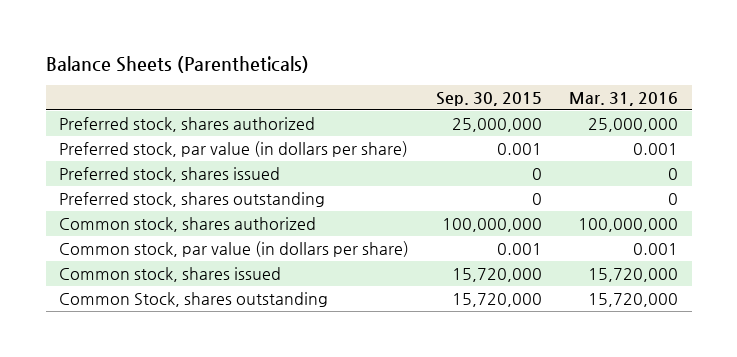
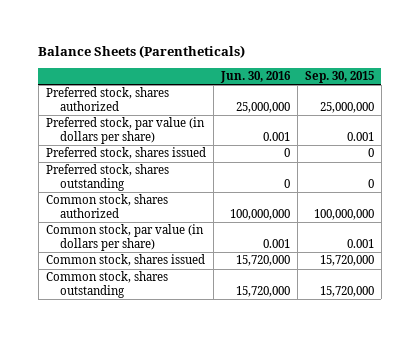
[569,91,679,106] Mar. 31, 2016 -> none
none -> [219,71,291,84] Jun. 30, 2016
[59,291,329,307] Common Stock, shares outstanding -> [45,271,168,299] Common stock, shares outstanding

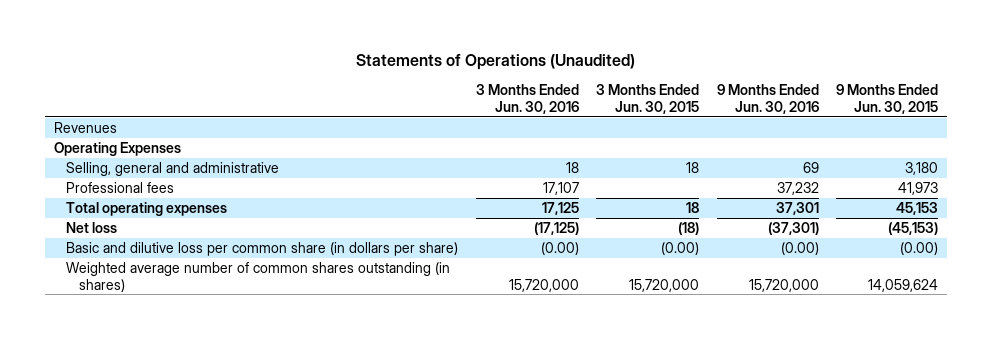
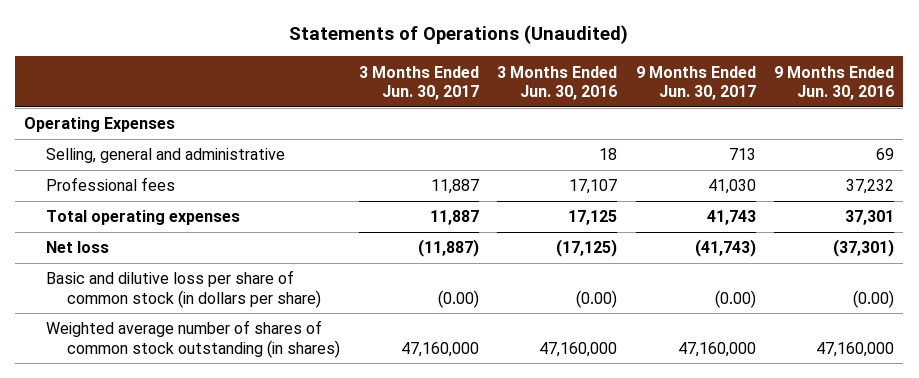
[596,84,700,114] 3 Months Ended Jun. 30, 2015 -> none
[836,84,939,114] 9 Months Ended Jun. 30, 2015 -> none
none -> [358,65,479,100] 3 Months Ended Jun. 30, 2017
none -> [635,65,756,100] 9 Months Ended Jun. 30, 2017
[53,122,117,134] Revenues -> none
[66,242,459,257] Basic and dilutive loss per common share (in dollars per share) -> [45,270,322,308] Basic and dilutive loss per share of common stock (in dollars per share)
[66,262,451,292] Weighted average number of common shares outstanding (in shares) -> [45,320,341,358] Weighted average number of shares of common stock outstanding (in shares)
[508,278,579,292] 15,720,000 -> [539,341,618,357] 47,160,000
[748,278,819,292] 15,720,000 -> [816,341,895,357] 47,160,000

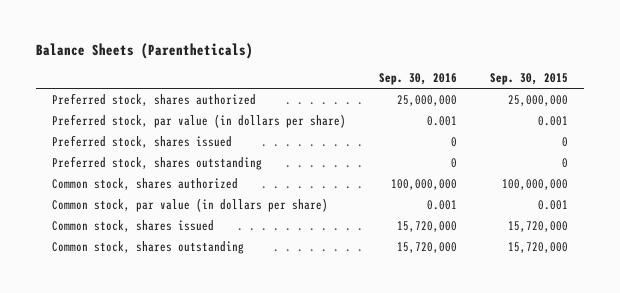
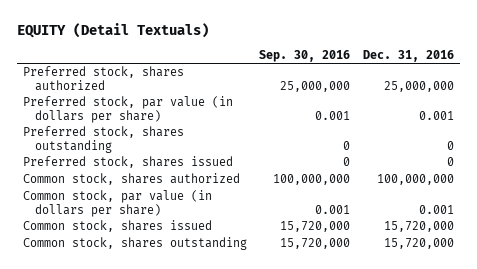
[35,43,253,60] Balance Sheets (Parentheticals) -> [16,22,209,38] EQUITY (Detail Textuals)
[489,73,568,86] Sep. 30, 2015 -> none
none -> [362,49,454,62] Dec. 31, 2016
[52,134,233,148] Preferred stock, shares issued -> [23,156,234,169] Preferred stock, shares issued

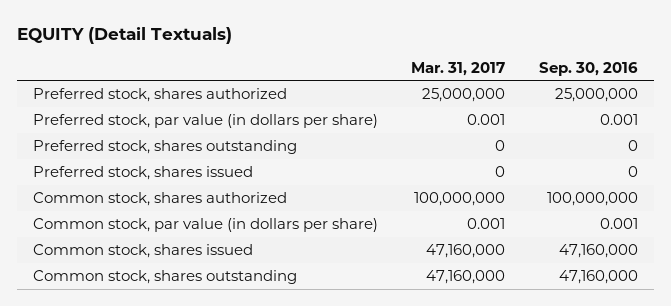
[362,49,454,62] Dec. 31, 2016 -> none
none -> [411,61,506,76] Mar. 31, 2017
[280,221,351,233] 15,720,000 -> [558,244,638,259] 47,160,000
[280,238,351,250] 15,720,000 -> [558,270,638,285] 47,160,000

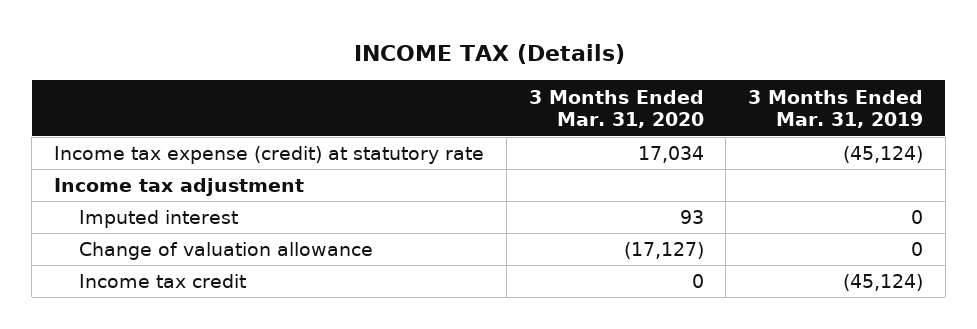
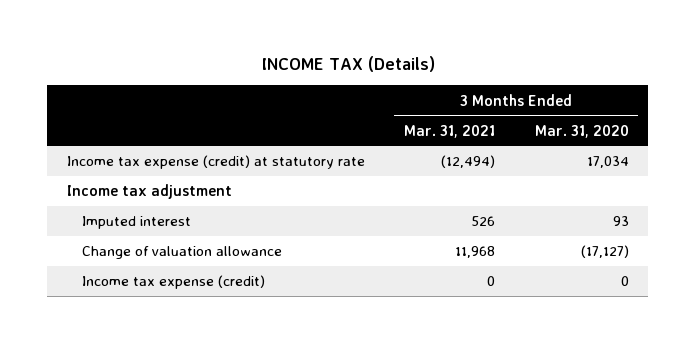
[748,89,924,129] 3 Months Ended Mar. 31, 2019 -> none
none -> [404,124,496,138] Mar. 31, 2021
[79,274,247,289] Income tax credit -> [82,275,266,290] Income tax expense (credit)

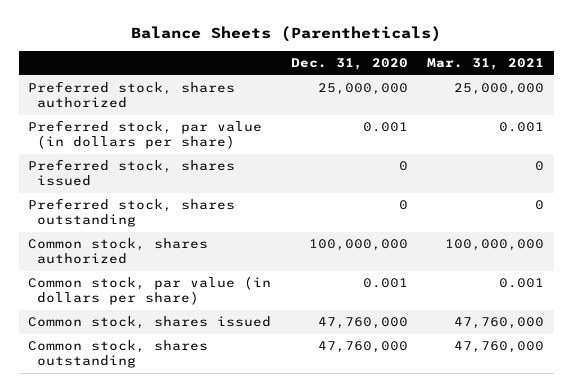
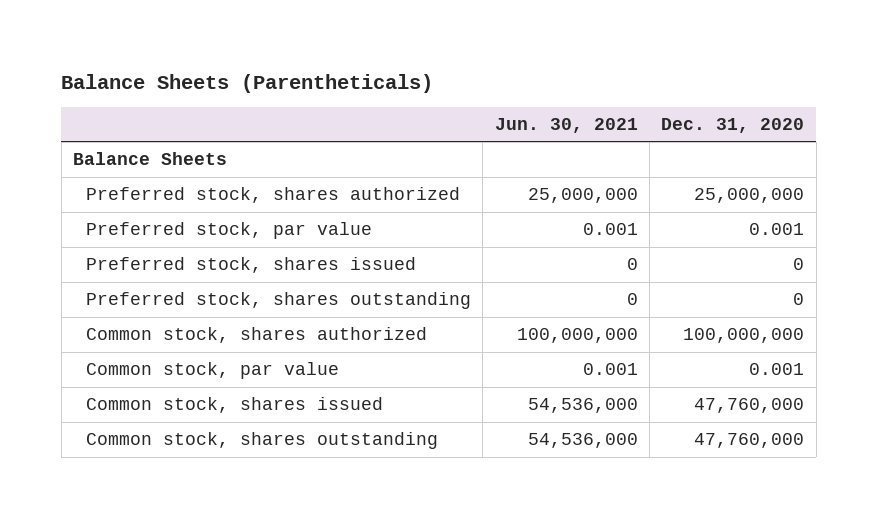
[427,58,545,71] Mar. 31, 2021 -> none
none -> [494,118,638,134] Jun. 30, 2021
none -> [72,152,227,166] Balance Sheets
[28,120,263,150] Preferred stock, par value (in dollars per share) -> [86,222,373,240] Preferred stock, par value
[28,276,272,306] Common stock, par value (in dollars per share) -> [86,362,340,380] Common stock, par value

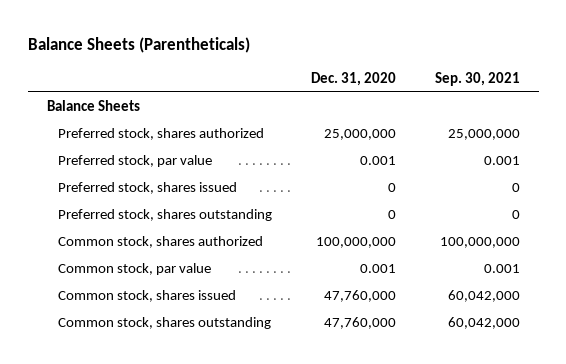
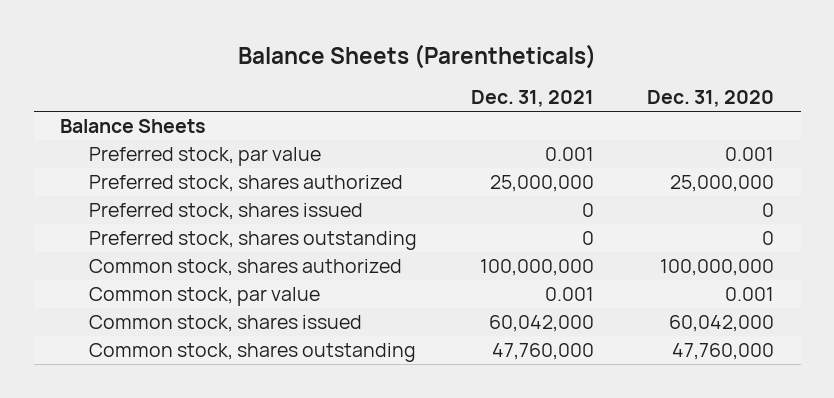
[434,71,520,86] Sep. 30, 2021 -> none
none -> [470,90,594,108] Dec. 31, 2021
[57,128,264,141] Preferred stock, shares authorized -> [89,174,404,192] Preferred stock, shares authorized
[323,290,396,303] 47,760,000 -> [669,314,775,332] 60,042,000

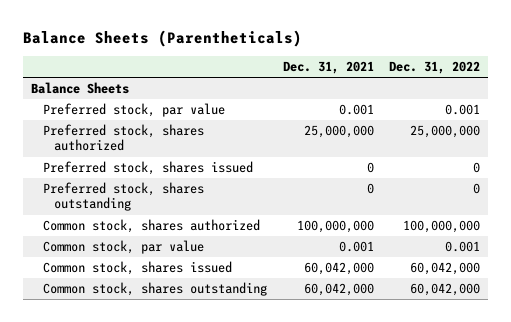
[647,90,775,108] Dec. 31, 2020 -> none
none -> [389,60,481,74] Dec. 31, 2022
[491,342,594,360] 47,760,000 -> [303,283,374,297] 60,042,000

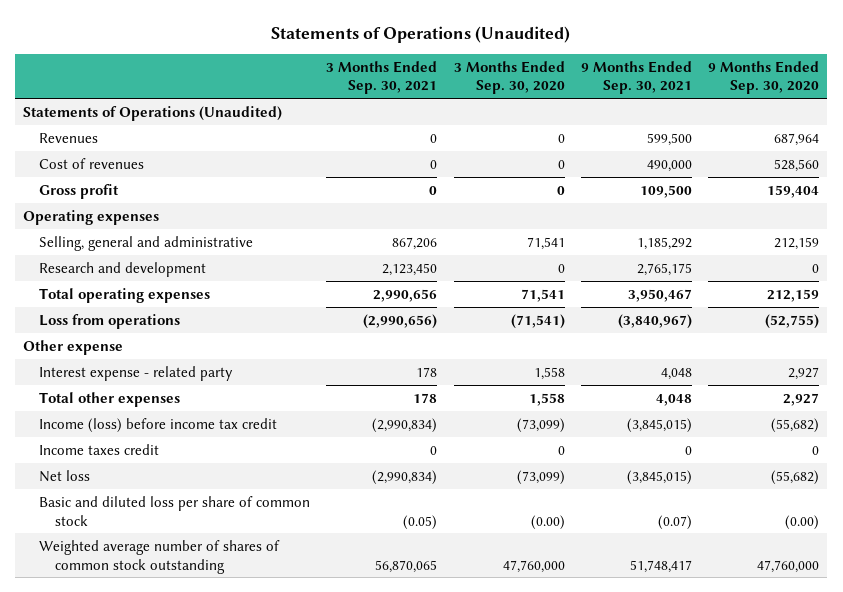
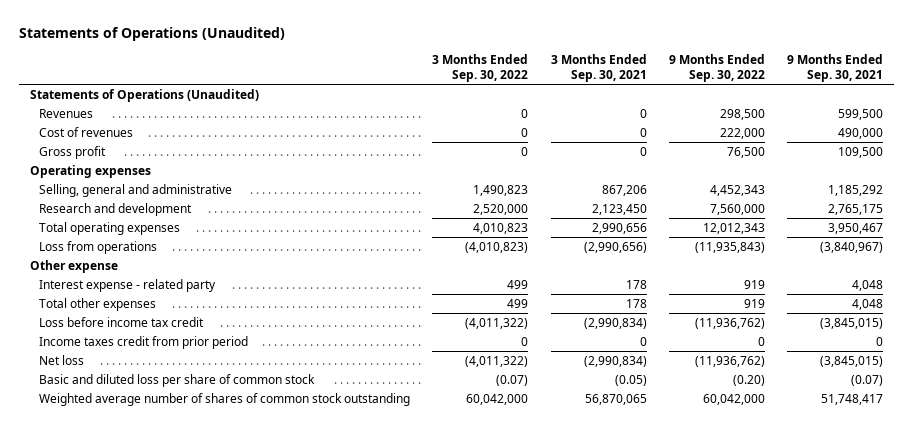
[453,60,565,95] 3 Months Ended Sep. 30, 2020 -> none
[708,60,820,95] 9 Months Ended Sep. 30, 2020 -> none
none -> [432,53,529,83] 3 Months Ended Sep. 30, 2022
none -> [668,53,765,83] 9 Months Ended Sep. 30, 2022
[38,417,277,433] Income (loss) before income tax credit -> [39,316,205,327] Loss before income tax credit
[38,443,159,455] Income taxes credit -> [39,335,249,349] Income taxes credit from prior period

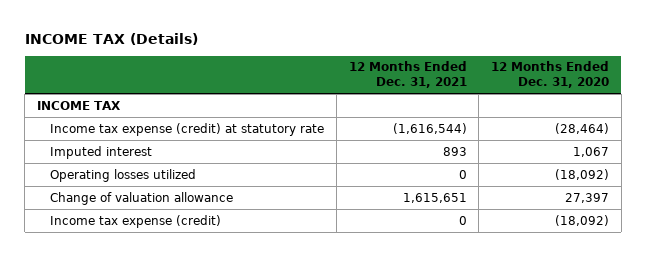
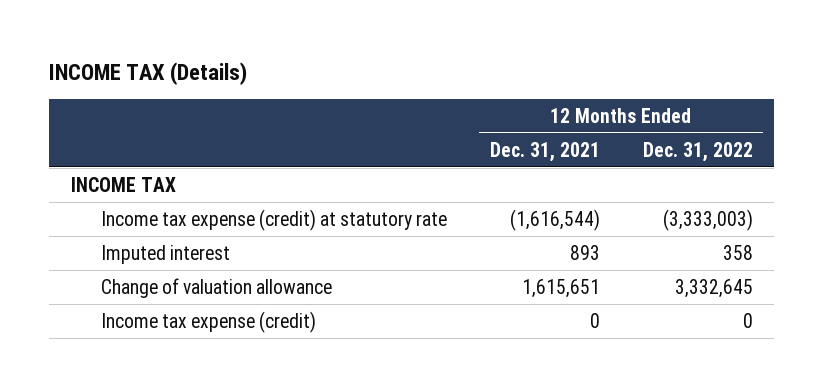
[491,61,610,89] 12 Months Ended Dec. 31, 2020 -> none
none -> [642,141,753,162] Dec. 31, 2022
[50,168,197,182] Operating losses utilized -> none

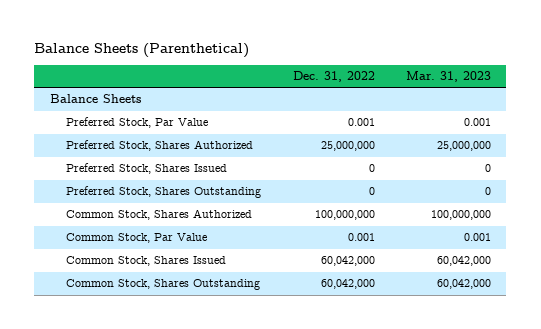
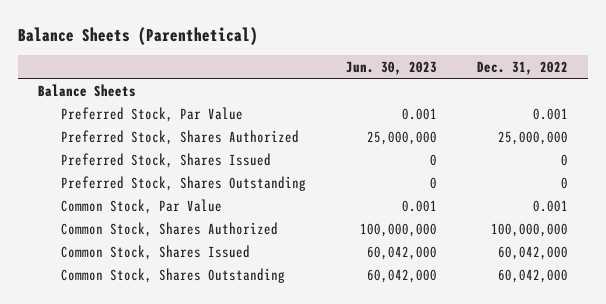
[405,71,491,83] Mar. 31, 2023 -> none
none -> [345,60,437,75] Jun. 30, 2023
[66,209,253,221] Common Stock, Shares Authorized -> [60,221,278,237] Common Stock, Shares Authorized

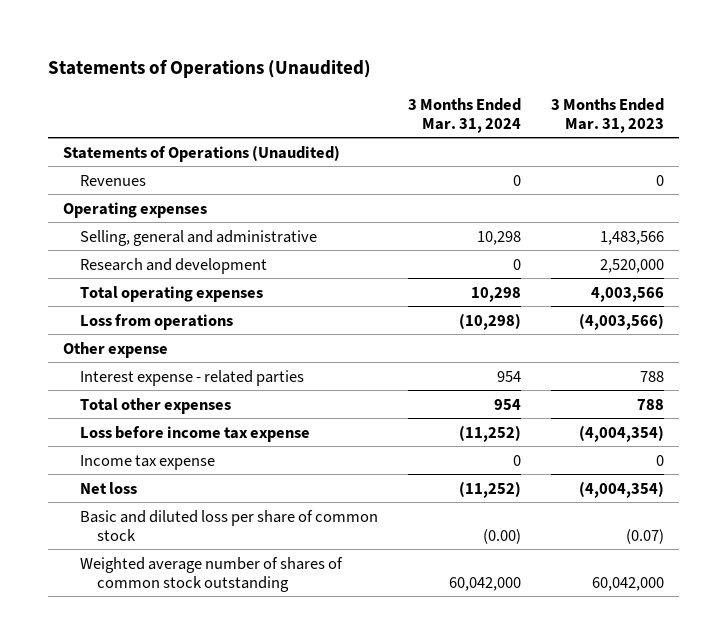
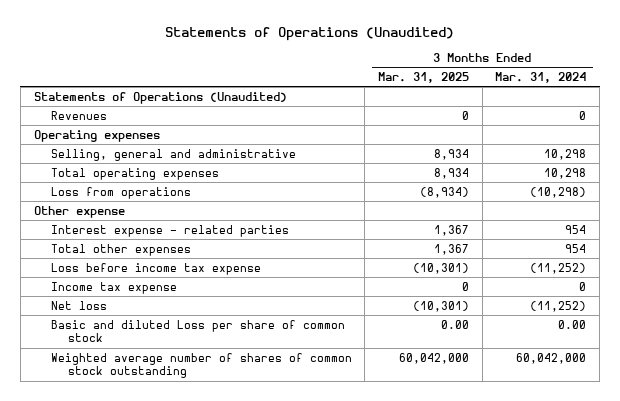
[551,97,665,133] 3 Months Ended Mar. 31, 2023 -> none
none -> [378,71,470,83] Mar. 31, 2025
[80,257,268,274] Research and development -> none
[80,509,379,541] Basic and diluted loss per share of common stock -> [50,319,345,343] Basic and diluted Loss per share of common stock
[483,528,522,544] (0.00) -> [558,319,587,329] 0.00

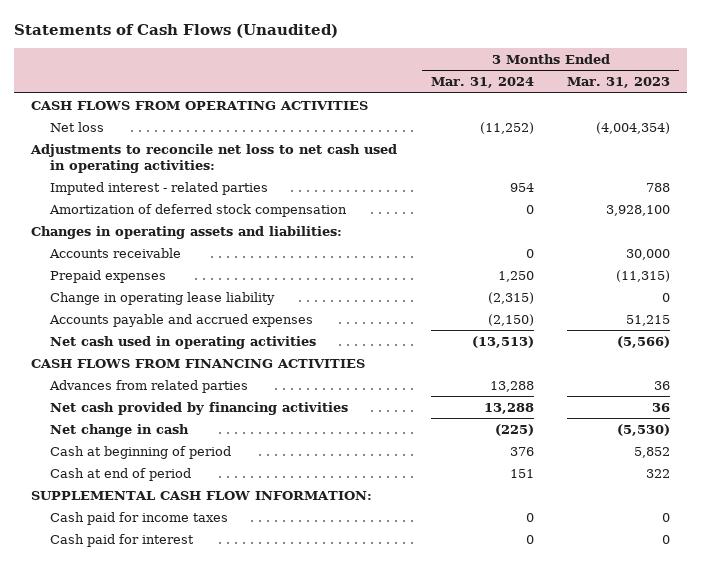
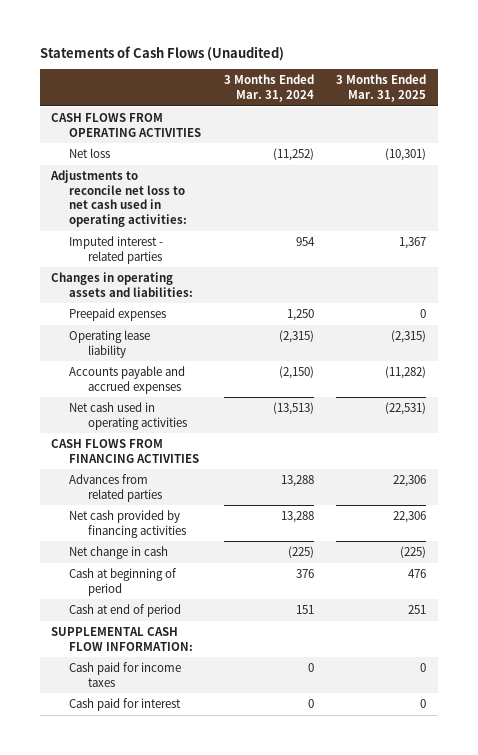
[567,77,671,89] Mar. 31, 2023 -> none
none -> [336,74,427,103] 3 Months Ended Mar. 31, 2025
[49,203,348,217] Amortization of deferred stock compensation -> none
[49,247,182,258] Accounts receivable -> none
[50,269,167,283] Prepaid expenses -> [69,308,167,322] Preepaid expenses
[50,291,276,305] Change in operating lease liability -> [69,330,151,358] Operating lease liability

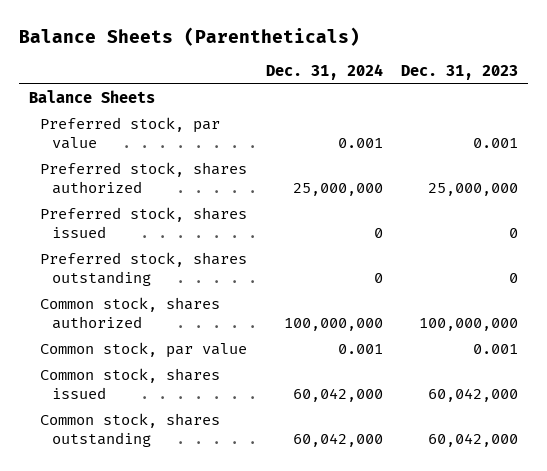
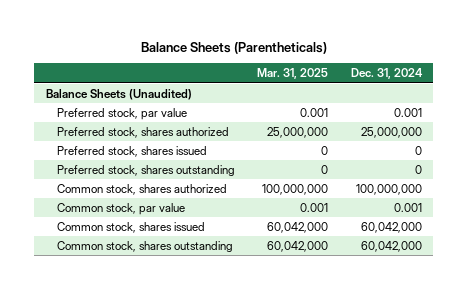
[401,65,519,81] Dec. 31, 2023 -> none
none -> [257,68,329,80] Mar. 31, 2025
[28,90,155,104] Balance Sheets -> [45,88,192,100] Balance Sheets (Unaudited)

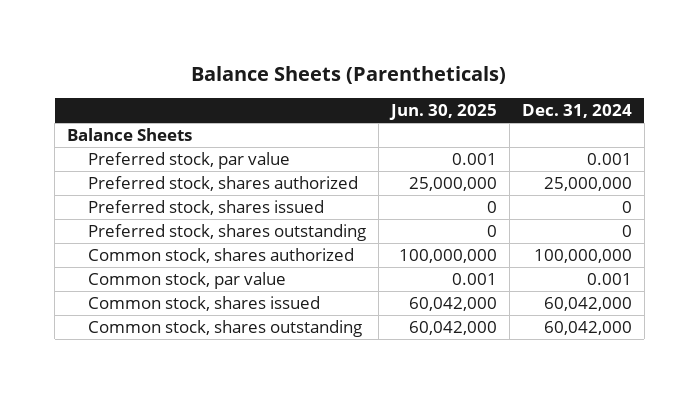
[257,68,329,80] Mar. 31, 2025 -> none
none -> [388,104,497,121] Jun. 30, 2025
[45,88,192,100] Balance Sheets (Unaudited) -> [67,128,193,142] Balance Sheets

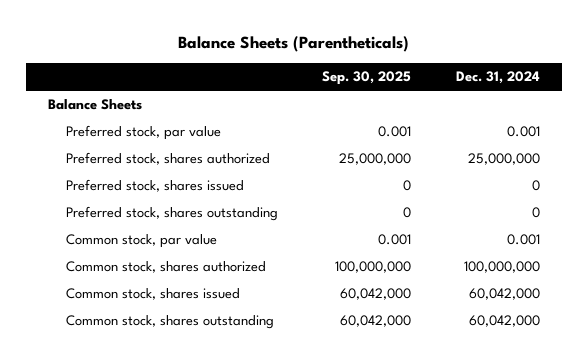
[388,104,497,121] Jun. 30, 2025 -> none
none -> [322,71,412,86] Sep. 30, 2025
[87,248,354,264] Common stock, shares authorized -> [66,261,267,274] Common stock, shares authorized

